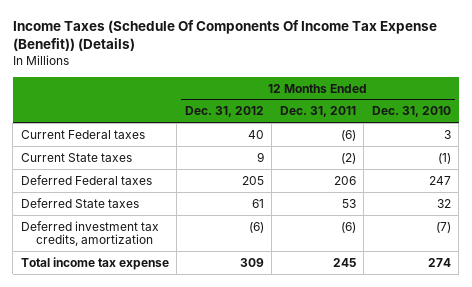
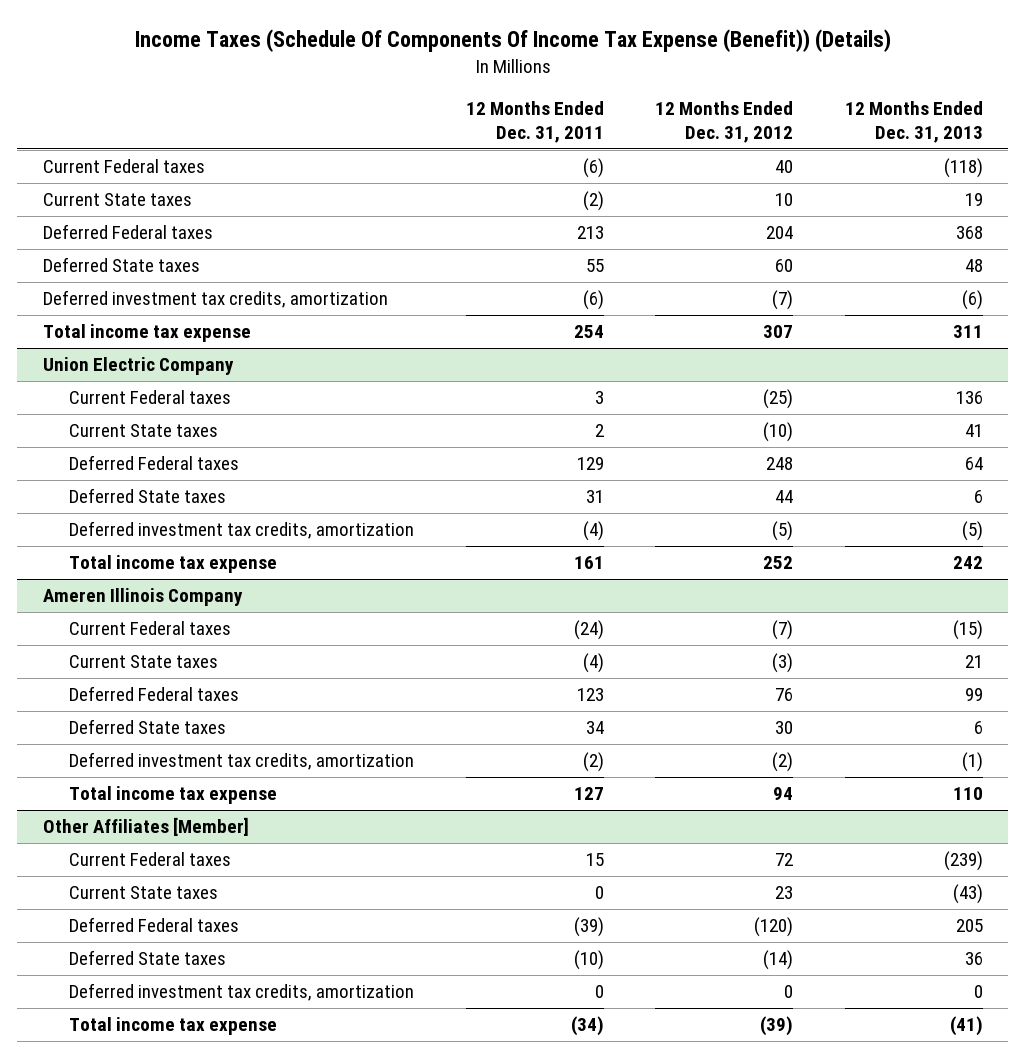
[371,106,451,118] Dec. 31, 2010 -> none
none -> [844,100,983,144] 12 Months Ended Dec. 31, 2013
[256,151,264,162] 9 -> [775,193,794,207] 10
[241,175,264,185] 205 -> [766,226,794,240] 204
[333,175,356,185] 206 -> [576,226,604,240] 213
[251,198,264,208] 61 -> [775,259,794,273] 60
[341,198,356,208] 53 -> [585,259,604,273] 55
[248,221,264,233] (6) -> [772,290,794,311] (7)
[239,257,264,267] 309 -> [763,325,794,339] 307
[332,257,356,267] 245 -> [573,325,604,339] 254
none -> [43,357,235,376] Union Electric Company
none -> [69,390,232,405] Current Federal taxes
none -> [69,424,219,438] Current State taxes
none -> [69,455,240,471] Deferred Federal taxes
none -> [69,488,227,504] Deferred State taxes
none -> [69,521,415,540] Deferred investment tax credits, amortization
none -> [69,555,278,574] Total income tax expense
none -> [43,588,244,607] Ameren Illinois Company
none -> [69,621,232,636] Current Federal taxes
none -> [69,655,219,669] Current State taxes
none -> [69,686,240,702] Deferred Federal taxes
none -> [69,719,227,735] Deferred State taxes
none -> [69,752,415,771] Deferred investment tax credits, amortization
none -> [69,786,278,805] Total income tax expense
none -> [43,817,250,837] Other Affiliates [Member]
none -> [69,852,232,867] Current Federal taxes
none -> [69,886,219,900] Current State taxes
none -> [69,917,240,933] Deferred Federal taxes
none -> [69,950,227,966] Deferred State taxes
none -> [69,983,415,1002] Deferred investment tax credits, amortization
none -> [69,1017,278,1036] Total income tax expense

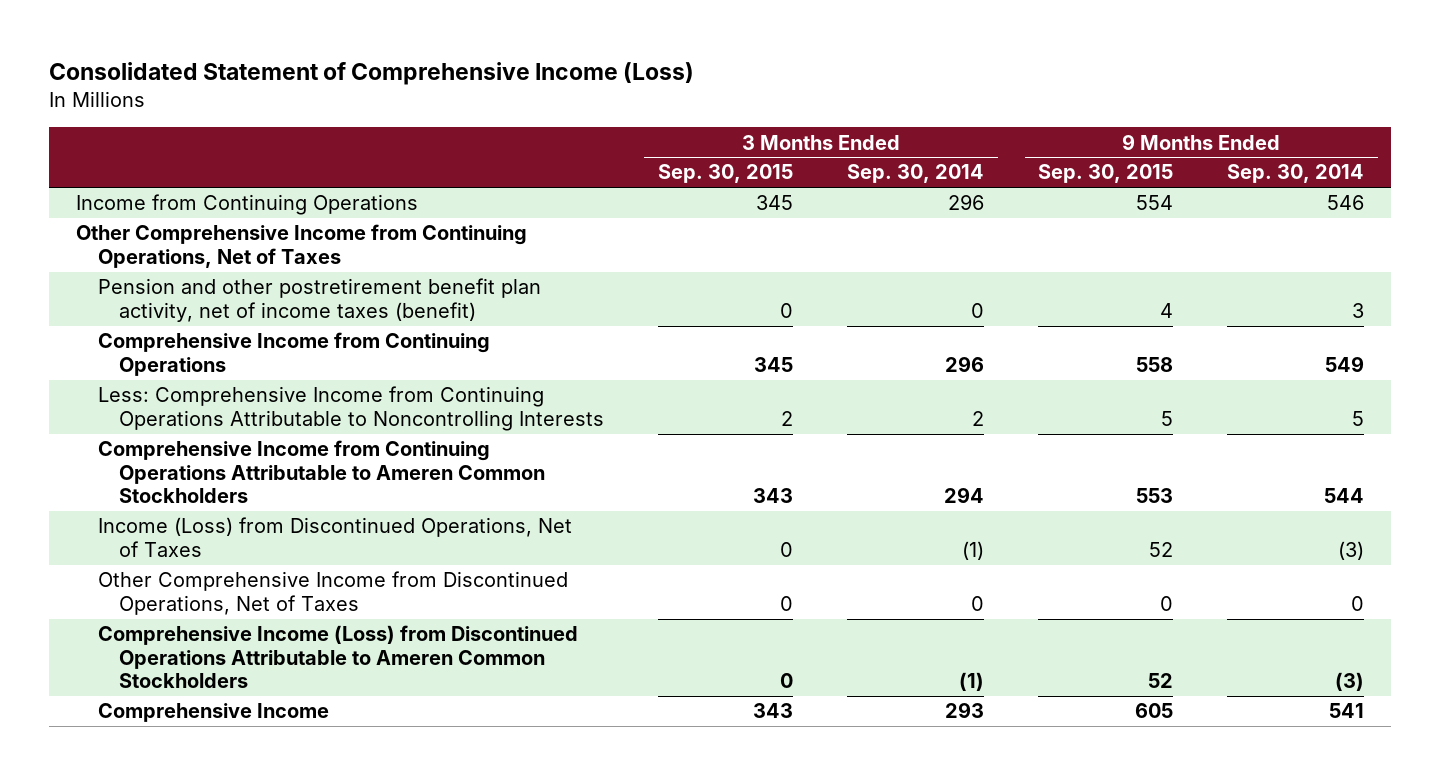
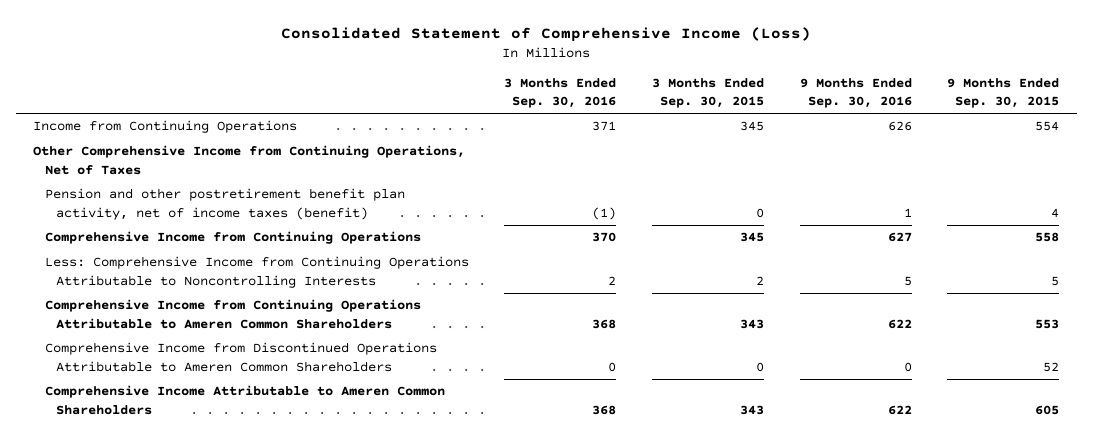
[846,164,984,184] Sep. 30, 2014 -> none
[1227,164,1365,184] Sep. 30, 2014 -> none
none -> [504,78,617,109] 3 Months Ended Sep. 30, 2016
none -> [799,78,912,109] 9 Months Ended Sep. 30, 2016
[97,517,572,557] Income (Loss) from Discontinued Operations, Net of Taxes -> none
[97,571,568,615] Other Comprehensive Income from Discontinued Operations, Net of Taxes -> none
[97,440,545,504] Comprehensive Income from Continuing Operations Attributable to Ameren Common Stockholders -> [44,299,421,329] Comprehensive Income from Continuing Operations Attributable to Ameren Common Shareholders
[97,625,578,689] Comprehensive Income (Loss) from Discontinued Operations Attributable to Ameren Common Stockholders -> [44,342,437,372] Comprehensive Income from Discontinued Operations Attributable to Ameren Common Shareholders
[97,703,329,723] Comprehensive Income -> [44,385,445,415] Comprehensive Income Attributable to Ameren Common Shareholders

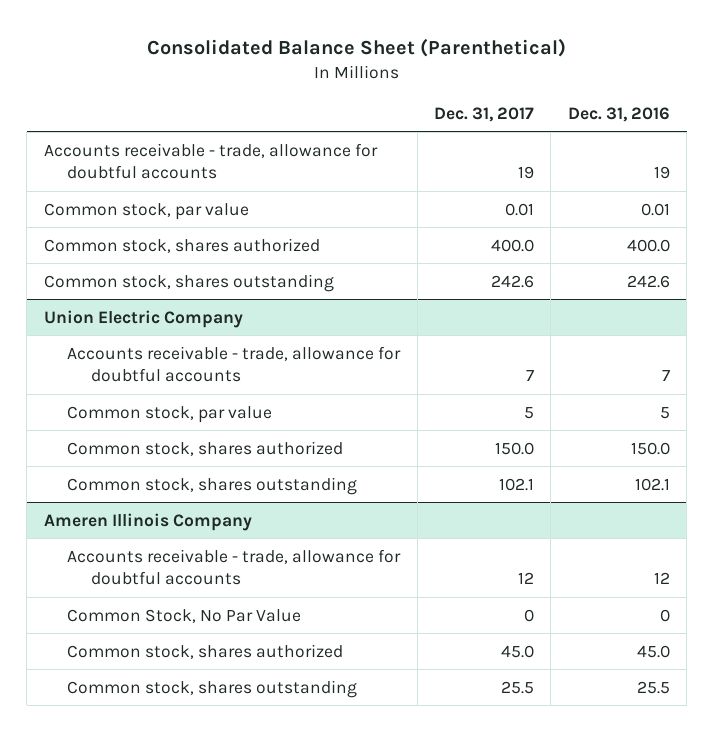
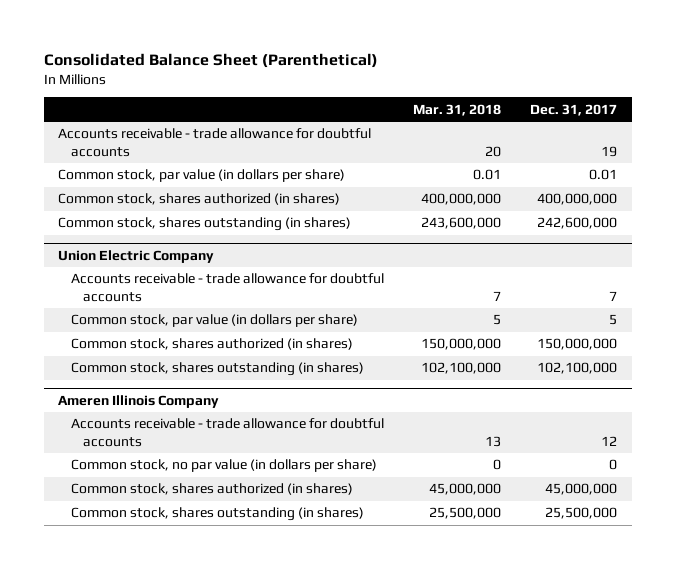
[567,106,670,122] Dec. 31, 2016 -> none
none -> [412,103,501,116] Mar. 31, 2018
[43,142,378,180] Accounts receivable - trade, allowance for doubtful accounts -> [58,128,372,157] Accounts receivable - trade allowance for doubtful accounts
[43,202,249,220] Common stock, par value -> [58,169,346,183] Common stock, par value (in dollars per share)
[43,237,320,253] Common stock, shares authorized -> [58,193,341,206] Common stock, shares authorized (in shares)
[491,238,535,252] 400.0 -> [537,193,618,206] 400,000,000
[43,273,334,292] Common stock, shares outstanding -> [58,217,352,232] Common stock, shares outstanding (in shares)
[491,274,535,288] 242.6 -> [537,217,618,230] 242,600,000
[67,345,402,383] Accounts receivable - trade, allowance for doubtful accounts -> [70,273,384,302] Accounts receivable - trade allowance for doubtful accounts
[67,405,273,423] Common stock, par value -> [70,314,358,328] Common stock, par value (in dollars per share)
[67,440,344,456] Common stock, shares authorized -> [70,338,353,351] Common stock, shares authorized (in shares)
[495,441,535,455] 150.0 -> [537,338,618,351] 150,000,000
[67,476,358,495] Common stock, shares outstanding -> [70,362,364,377] Common stock, shares outstanding (in shares)
[499,477,535,491] 102.1 -> [537,362,618,375] 102,100,000
[67,548,402,586] Accounts receivable - trade, allowance for doubtful accounts -> [70,418,384,447] Accounts receivable - trade allowance for doubtful accounts
[67,608,302,623] Common Stock, No Par Value -> [70,459,377,473] Common stock, no par value (in dollars per share)
[67,643,344,659] Common stock, shares authorized -> [70,483,353,496] Common stock, shares authorized (in shares)
[501,644,535,658] 45.0 -> [545,483,618,496] 45,000,000
[67,679,358,698] Common stock, shares outstanding -> [70,507,364,522] Common stock, shares outstanding (in shares)
[501,680,535,694] 25.5 -> [545,507,618,520] 25,500,000

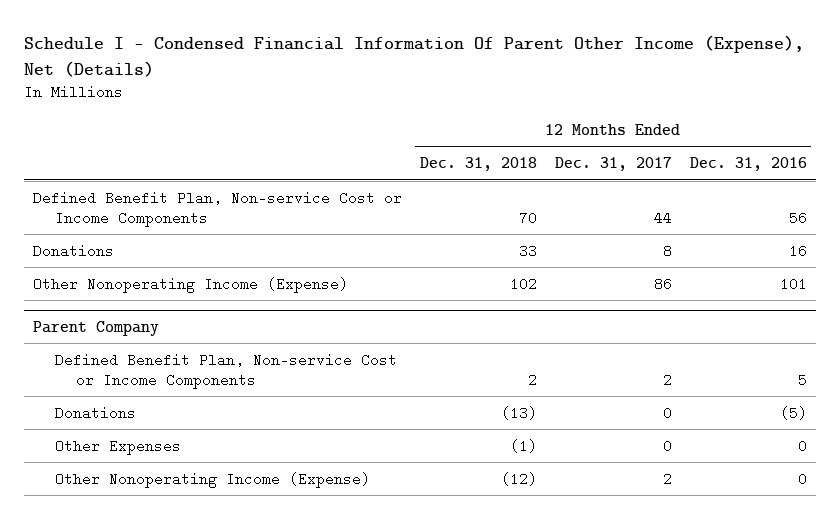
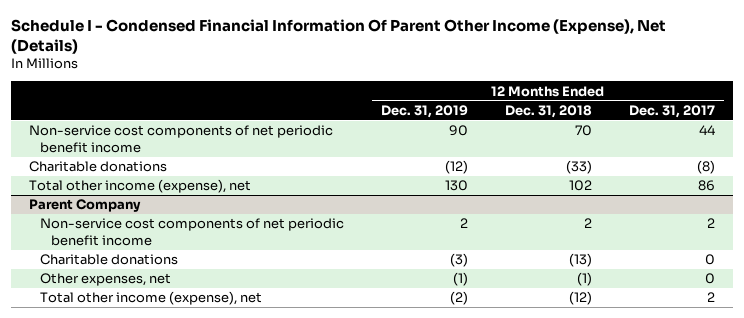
[689,157,807,172] Dec. 31, 2016 -> none
none -> [380,104,468,118] Dec. 31, 2019
[32,190,402,227] Defined Benefit Plan, Non-service Cost or Income Components -> [29,125,334,153] Non-service cost components of net periodic benefit income
[32,243,114,258] Donations -> [29,161,168,173] Charitable donations
[518,243,537,258] 33 -> [565,160,592,175] (33)
[662,243,672,258] 8 -> [696,160,715,175] (8)
[32,276,348,293] Other Nonoperating Income (Expense) -> [29,179,252,194] Total other income (expense), net
[54,352,397,389] Defined Benefit Plan, Non-service Cost or Income Components -> [40,218,345,246] Non-service cost components of net periodic benefit income
[54,405,136,420] Donations -> [40,254,179,266] Charitable donations
[54,438,181,455] Other Expenses -> [40,273,172,287] Other expenses, net
[54,471,370,488] Other Nonoperating Income (Expense) -> [40,291,263,306] Total other income (expense), net

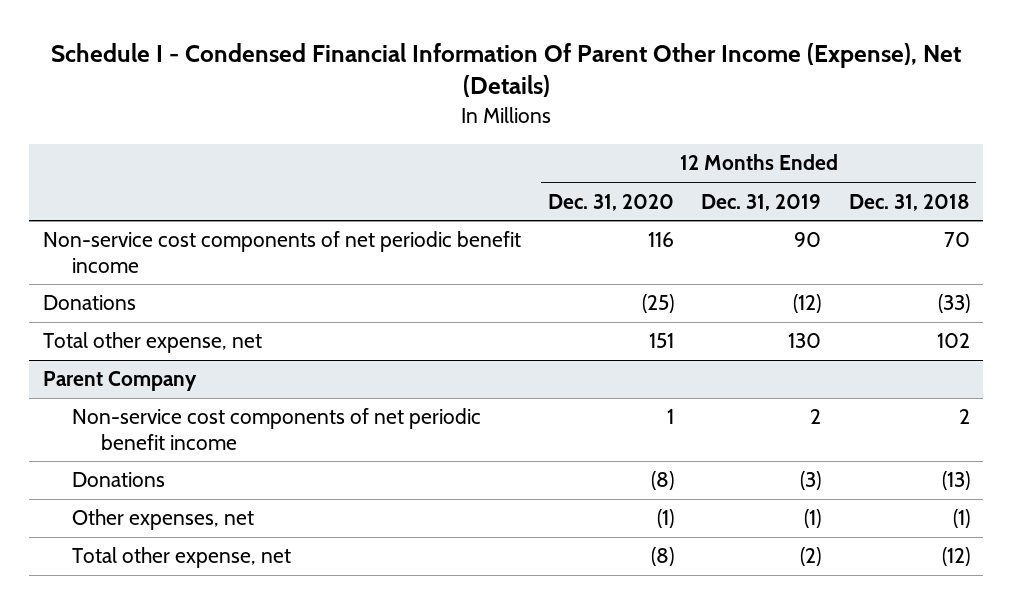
[628,104,715,118] Dec. 31, 2017 -> none
none -> [547,193,674,211] Dec. 31, 2020
[29,161,168,173] Charitable donations -> [42,295,136,311] Donations
[29,179,252,194] Total other income (expense), net -> [42,332,262,354] Total other expense, net
[40,254,179,266] Charitable donations -> [72,472,166,488] Donations
[40,291,263,306] Total other income (expense), net -> [72,547,292,569] Total other expense, net

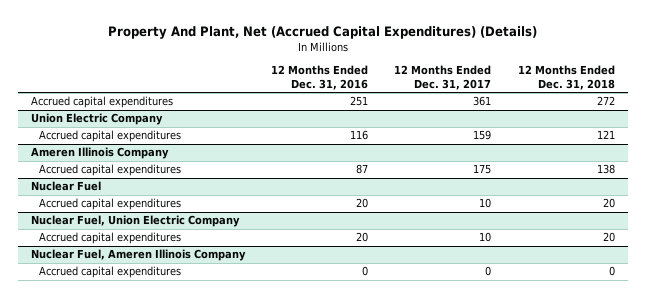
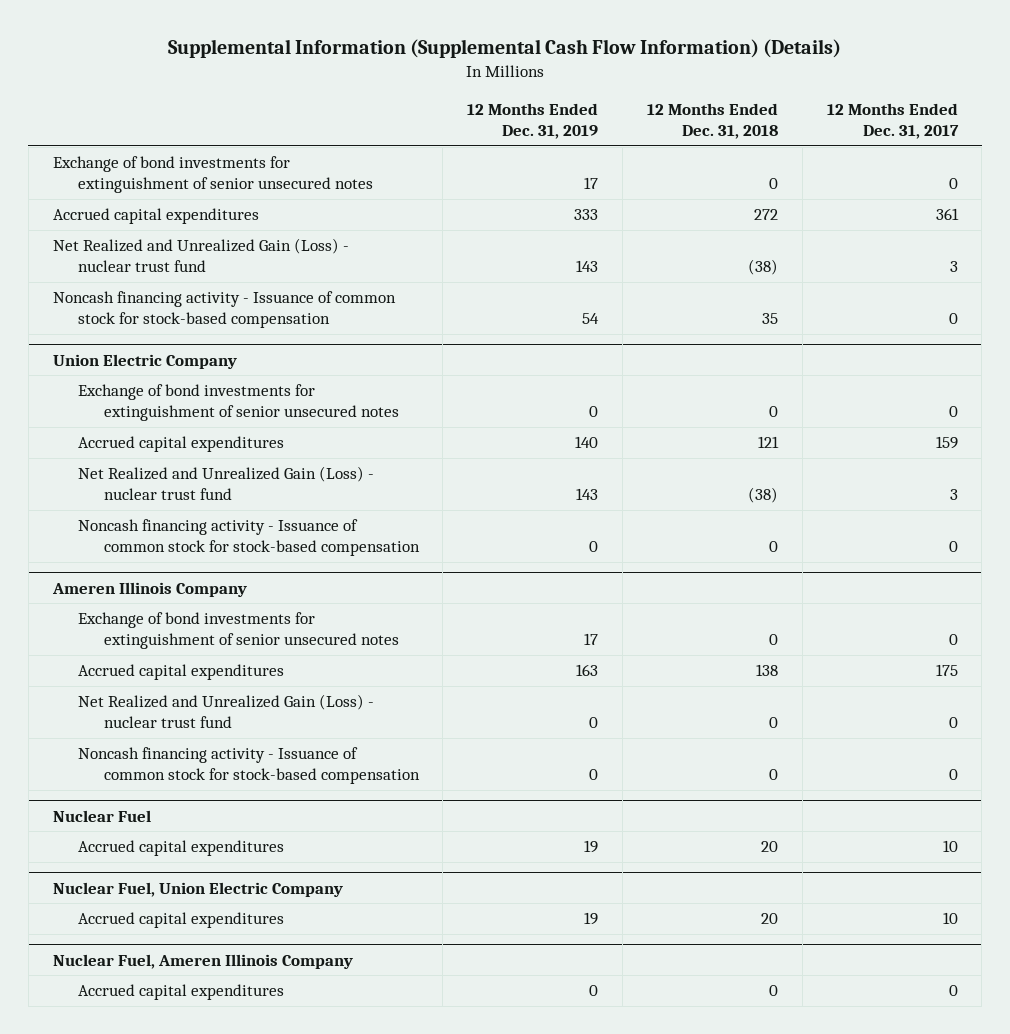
[107,25,537,39] Property And Plant, Net (Accrued Capital Expenditures) (Details) -> [168,39,842,59] Supplemental Information (Supplemental Cash Flow Information) (Details)
[271,65,369,90] 12 Months Ended Dec. 31, 2016 -> none
none -> [467,103,599,139] 12 Months Ended Dec. 31, 2019
none -> [52,156,374,193] Exchange of bond investments for extinguishment of senior unsecured notes
none -> [52,238,349,272] Net Realized and Unrealized Gain (Loss) - nuclear trust fund
none -> [52,291,396,328] Noncash financing activity - Issuance of common stock for stock-based compensation
none -> [78,384,399,421] Exchange of bond investments for extinguishment of senior unsecured notes
none -> [78,466,375,500] Net Realized and Unrealized Gain (Loss) - nuclear trust fund
none -> [78,519,420,556] Noncash financing activity - Issuance of common stock for stock-based compensation
none -> [78,612,399,649] Exchange of bond investments for extinguishment of senior unsecured notes
none -> [78,694,375,728] Net Realized and Unrealized Gain (Loss) - nuclear trust fund
none -> [78,747,420,784] Noncash financing activity - Issuance of common stock for stock-based compensation

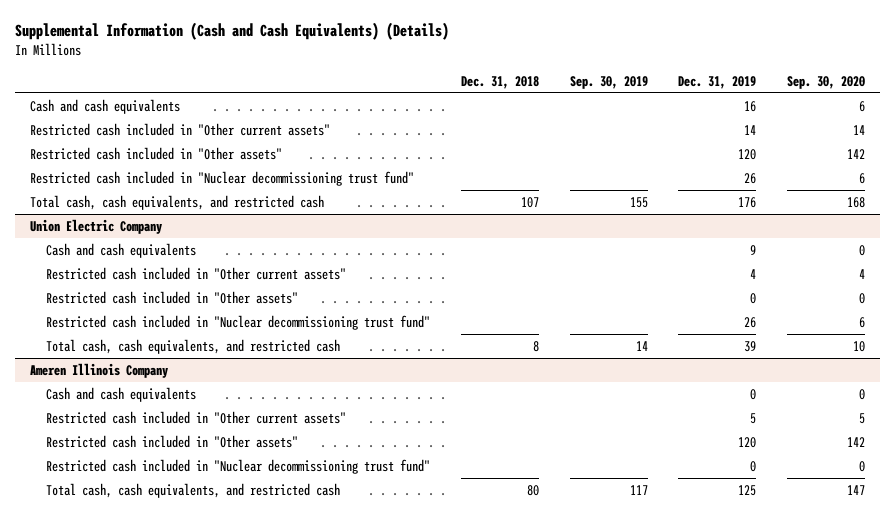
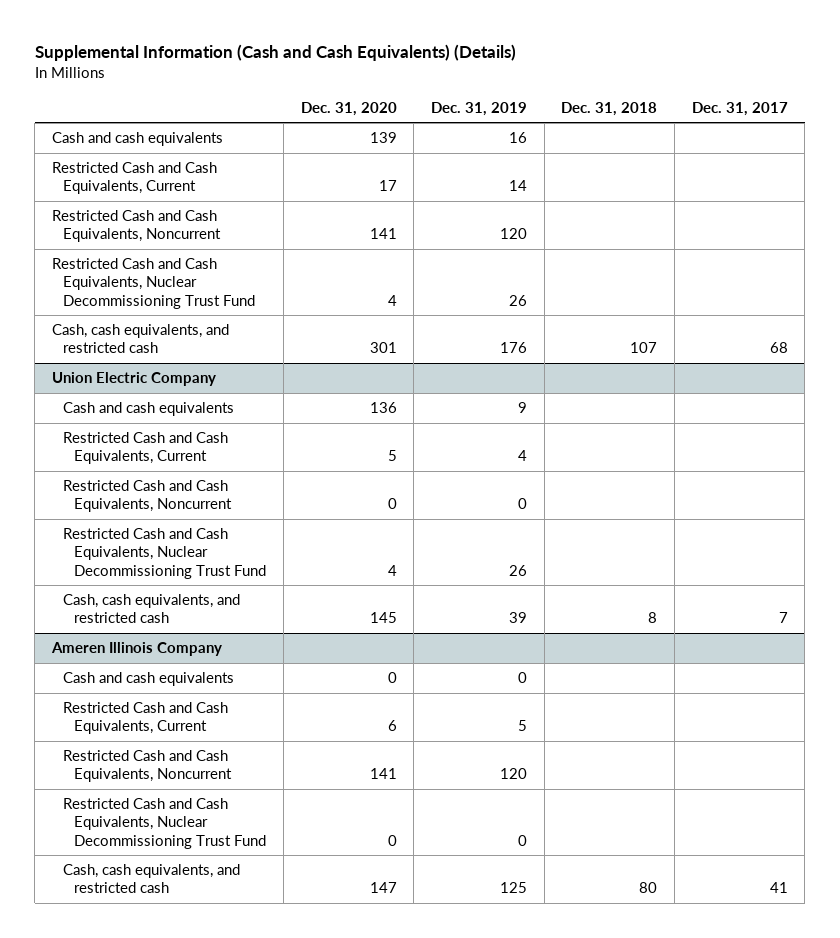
[569,75,648,89] Sep. 30, 2019 -> none
[787,75,866,89] Sep. 30, 2020 -> none
none -> [300,101,397,116] Dec. 31, 2020
none -> [691,101,788,116] Dec. 31, 2017
[30,122,331,136] Restricted cash included in "Other current assets" -> [51,162,217,195] Restricted Cash and Cash Equivalents, Current
[30,146,283,160] Restricted cash included in "Other assets" -> [51,210,221,243] Restricted Cash and Cash Equivalents, Noncurrent
[30,170,415,186] Restricted cash included in "Nuclear decommissioning trust fund" -> [51,258,255,309] Restricted Cash and Cash Equivalents, Nuclear Decommissioning Trust Fund
[30,194,325,210] Total cash, cash equivalents, and restricted cash -> [51,324,229,354] Cash, cash equivalents, and restricted cash
[46,266,347,280] Restricted cash included in "Other current assets" -> [62,432,228,465] Restricted Cash and Cash Equivalents, Current
[46,290,299,304] Restricted cash included in "Other assets" -> [62,480,233,513] Restricted Cash and Cash Equivalents, Noncurrent
[46,314,431,330] Restricted cash included in "Nuclear decommissioning trust fund" -> [62,528,267,579] Restricted Cash and Cash Equivalents, Nuclear Decommissioning Trust Fund
[46,338,341,354] Total cash, cash equivalents, and restricted cash -> [62,594,240,624] Cash, cash equivalents, and restricted cash
[46,410,347,424] Restricted cash included in "Other current assets" -> [62,702,228,735] Restricted Cash and Cash Equivalents, Current
[46,434,299,448] Restricted cash included in "Other assets" -> [62,750,233,783] Restricted Cash and Cash Equivalents, Noncurrent
[46,458,431,474] Restricted cash included in "Nuclear decommissioning trust fund" -> [62,798,267,849] Restricted Cash and Cash Equivalents, Nuclear Decommissioning Trust Fund
[46,482,341,498] Total cash, cash equivalents, and restricted cash -> [62,864,240,894] Cash, cash equivalents, and restricted cash

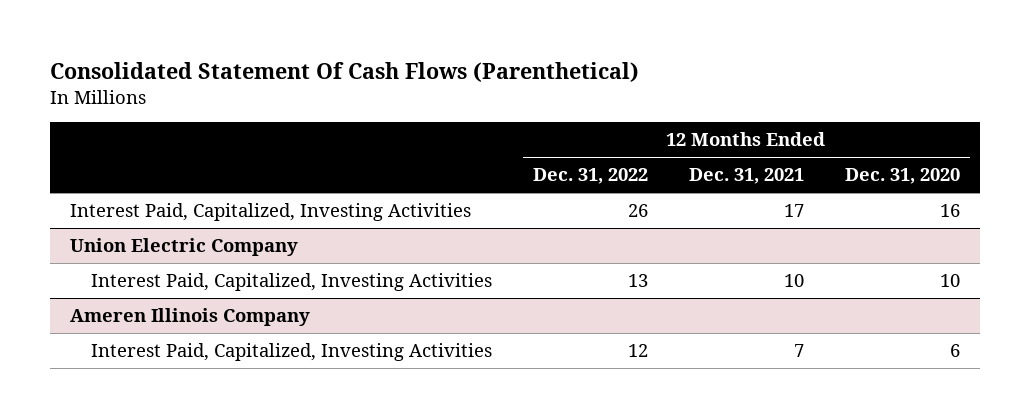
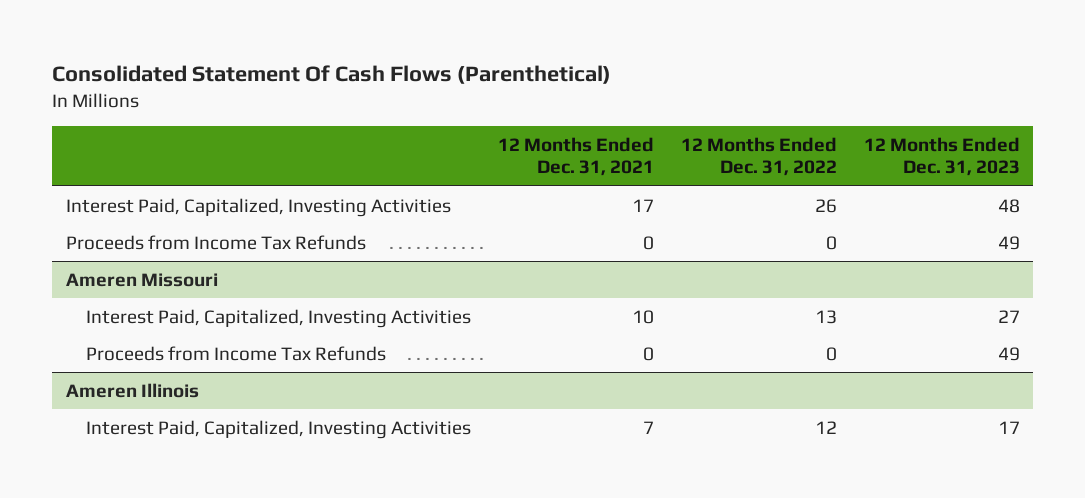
[844,168,960,185] Dec. 31, 2020 -> none
none -> [863,136,1020,177] 12 Months Ended Dec. 31, 2023
none -> [65,234,366,250] Proceeds from Income Tax Refunds
[70,238,299,257] Union Electric Company -> [65,272,218,287] Ameren Missouri
none -> [85,345,386,361] Proceeds from Income Tax Refunds
[70,308,311,327] Ameren Illinois Company -> [65,382,199,398] Ameren Illinois

